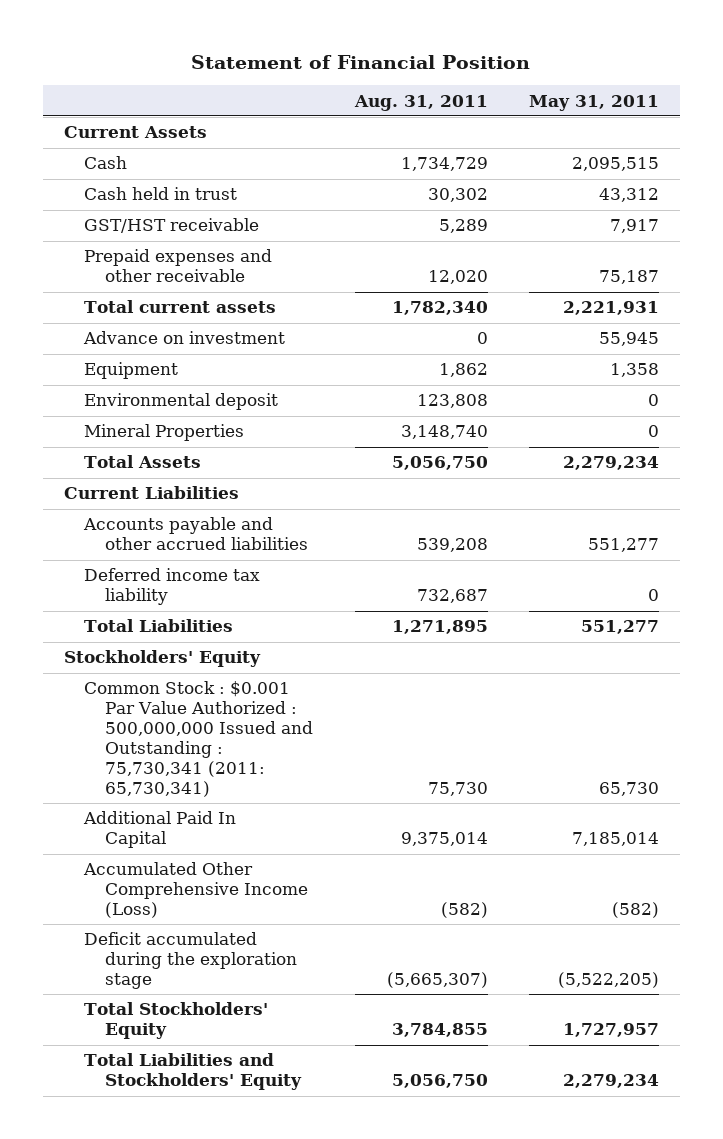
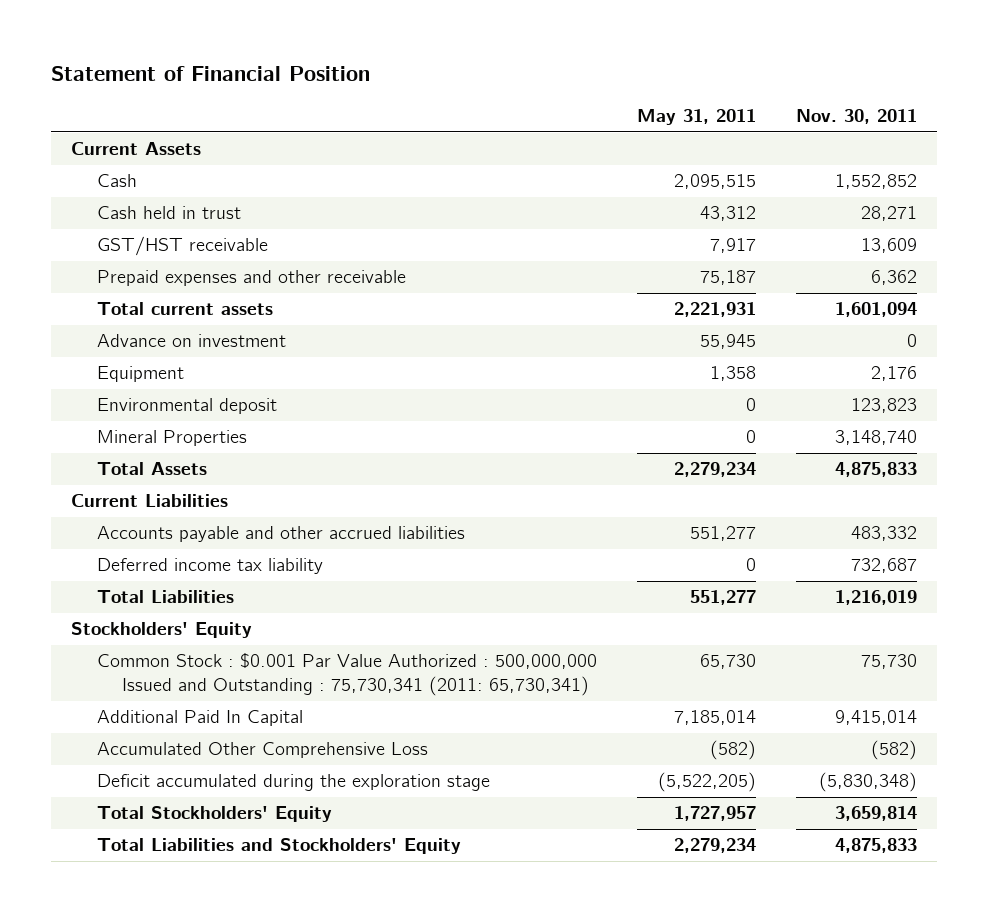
[353,94,488,111] Aug. 31, 2011 -> none
none -> [795,109,917,125] Nov. 30, 2011
[83,862,309,919] Accumulated Other Comprehensive Income (Loss) -> [96,742,428,759] Accumulated Other Comprehensive Loss

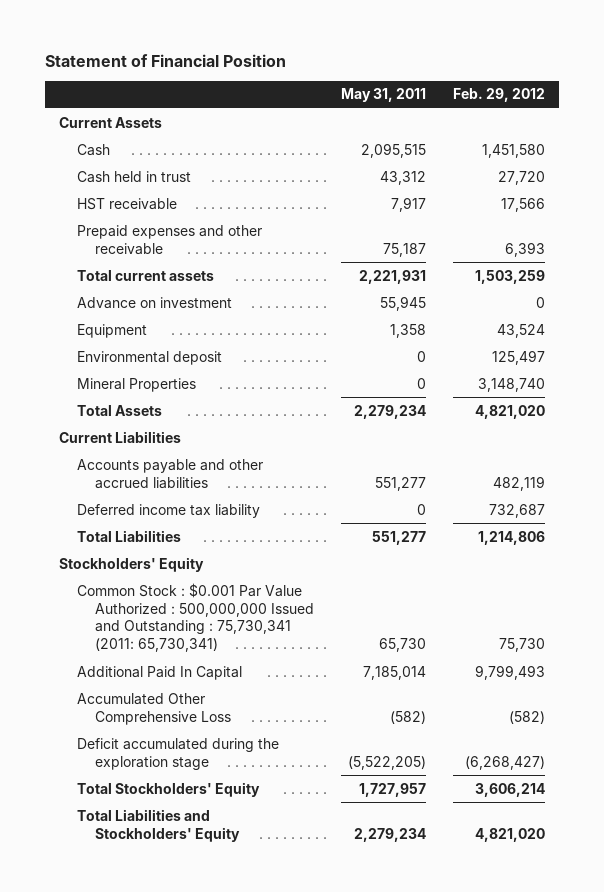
[795,109,917,125] Nov. 30, 2011 -> none
none -> [453,88,546,103] Feb. 29, 2012
[96,236,268,257] GST/HST receivable -> [76,197,177,210] HST receivable

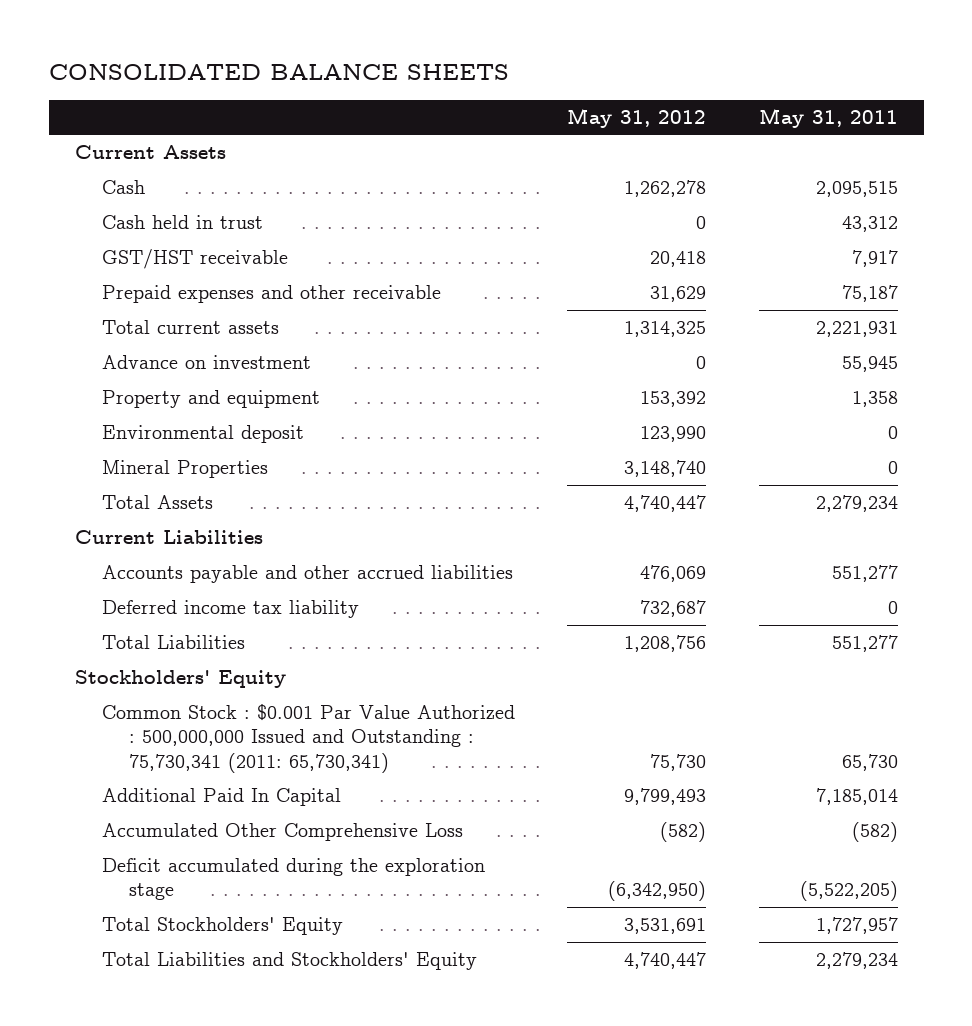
[45,53,287,67] Statement of Financial Position -> [48,63,509,80] CONSOLIDATED BALANCE SHEETS
[453,88,546,103] Feb. 29, 2012 -> none
none -> [567,107,707,128] May 31, 2012
[76,197,177,210] HST receivable -> [101,249,288,270] GST/HST receivable
[76,323,147,338] Equipment -> [101,390,320,409] Property and equipment

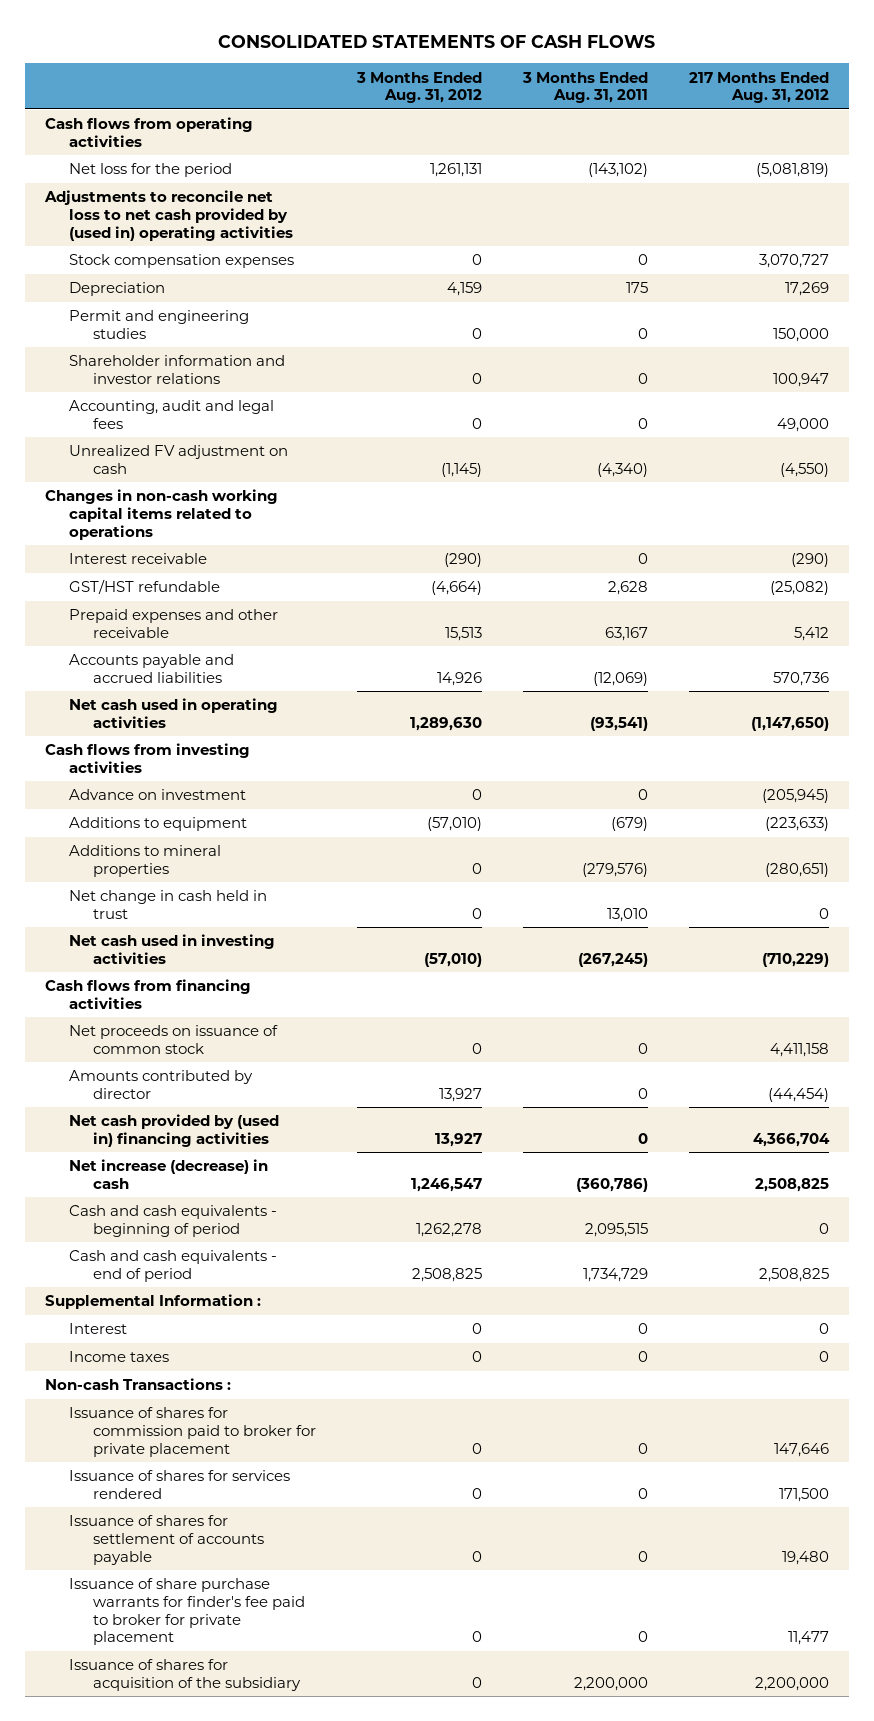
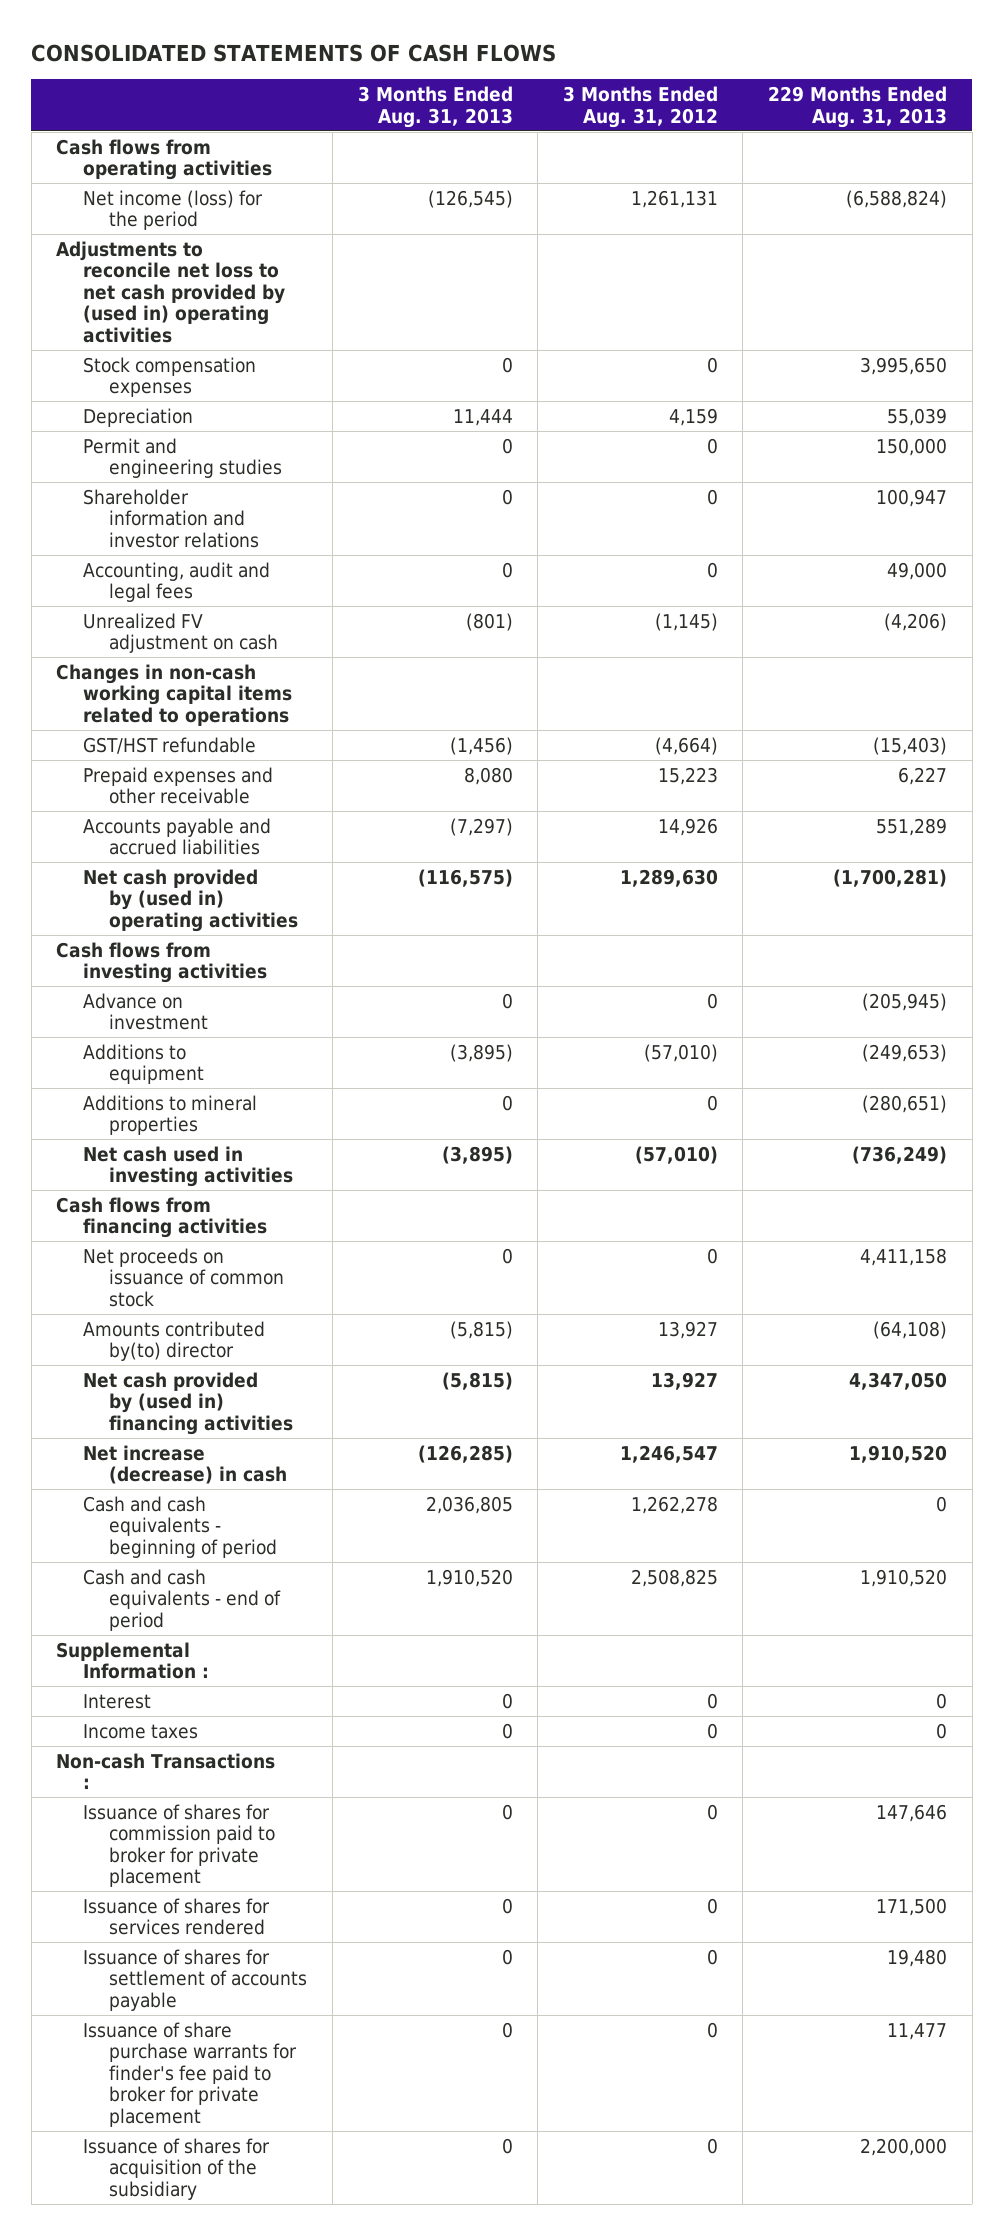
[521,71,648,104] 3 Months Ended Aug. 31, 2011 -> none
[688,71,829,104] 217 Months Ended Aug. 31, 2012 -> none
none -> [357,85,513,128] 3 Months Ended Aug. 31, 2013
none -> [767,85,947,128] 229 Months Ended Aug. 31, 2013
[69,163,233,178] Net loss for the period -> [82,189,263,231] Net income (loss) for the period
[69,553,208,565] Interest receivable -> none
[444,626,482,641] 15,513 -> [657,766,718,785] 15,223
[69,698,279,728] Net cash used in operating activities -> [82,868,299,932] Net cash provided by (used in) operating activities
[69,890,268,919] Net change in cash held in trust -> none
[69,1070,254,1099] Amounts contributed by director -> [82,1320,265,1362] Amounts contributed by(to) director

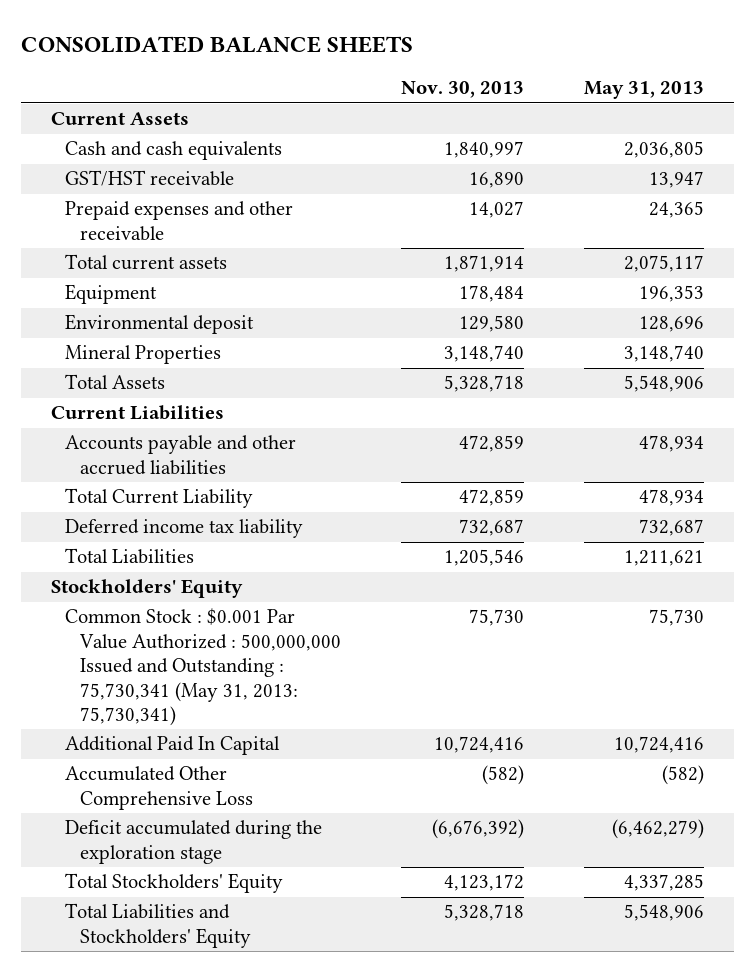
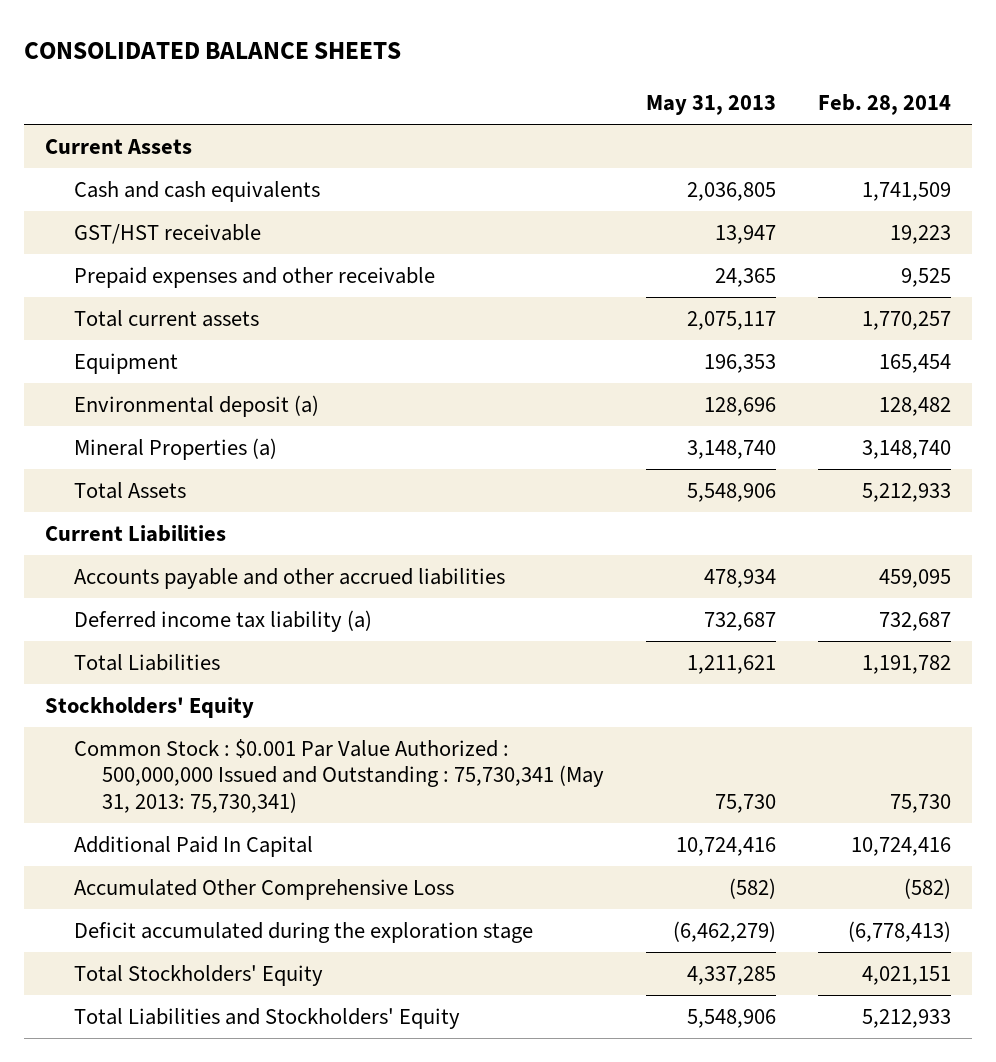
[400,81,524,99] Nov. 30, 2013 -> none
none -> [817,94,951,116] Feb. 28, 2014
[65,314,255,335] Environmental deposit -> [73,394,319,417] Environmental deposit (a)
[65,345,222,365] Mineral Properties -> [73,437,277,460] Mineral Properties (a)
[65,488,254,509] Total Current Liability -> none
[65,519,304,539] Deferred income tax liability -> [73,609,372,632] Deferred income tax liability (a)

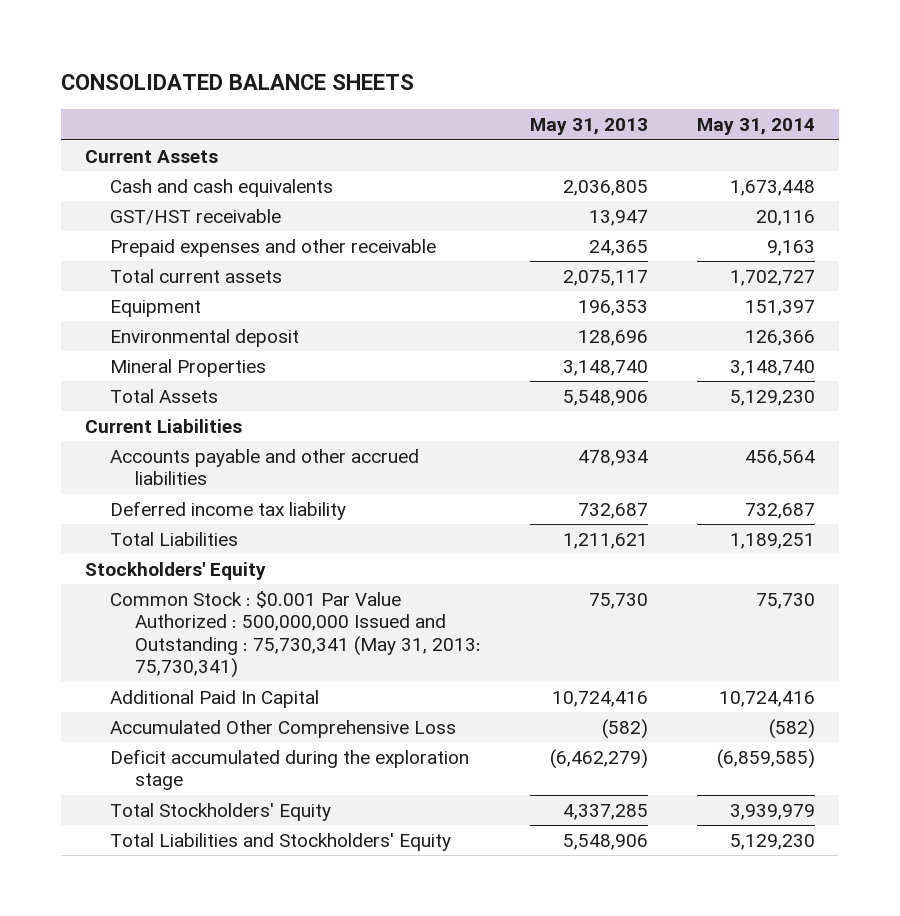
[817,94,951,116] Feb. 28, 2014 -> none
none -> [696,118,815,136] May 31, 2014
[73,394,319,417] Environmental deposit (a) -> [110,328,300,347] Environmental deposit
[73,437,277,460] Mineral Properties (a) -> [110,358,267,377] Mineral Properties
[73,609,372,632] Deferred income tax liability (a) -> [110,500,347,520] Deferred income tax liability

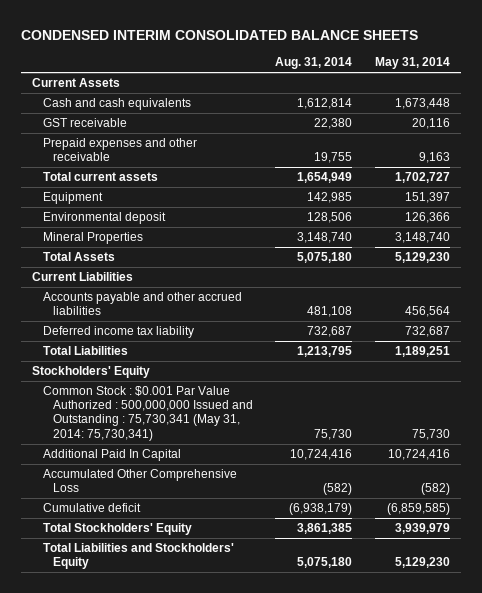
[60,74,414,91] CONSOLIDATED BALANCE SHEETS -> [21,29,419,40] CONDENSED INTERIM CONSOLIDATED BALANCE SHEETS
[529,118,648,136] May 31, 2013 -> none
none -> [275,57,353,70] Aug. 31, 2014
[110,208,282,225] GST/HST receivable -> [42,118,127,128] GST receivable
[110,590,481,679] Common Stock : $0.001 Par Value Authorized : 500,000,000 Issued and Outstanding : 75,730,341 (May 31, 2013: 75,730,341) -> [42,386,253,441] Common Stock : $0.001 Par Value Authorized : 500,000,000 Issued and Outstanding : 75,730,341 (May 31, 2014: 75,730,341)
[110,748,470,791] Deficit accumulated during the exploration stage -> [42,503,141,513] Cumulative deficit

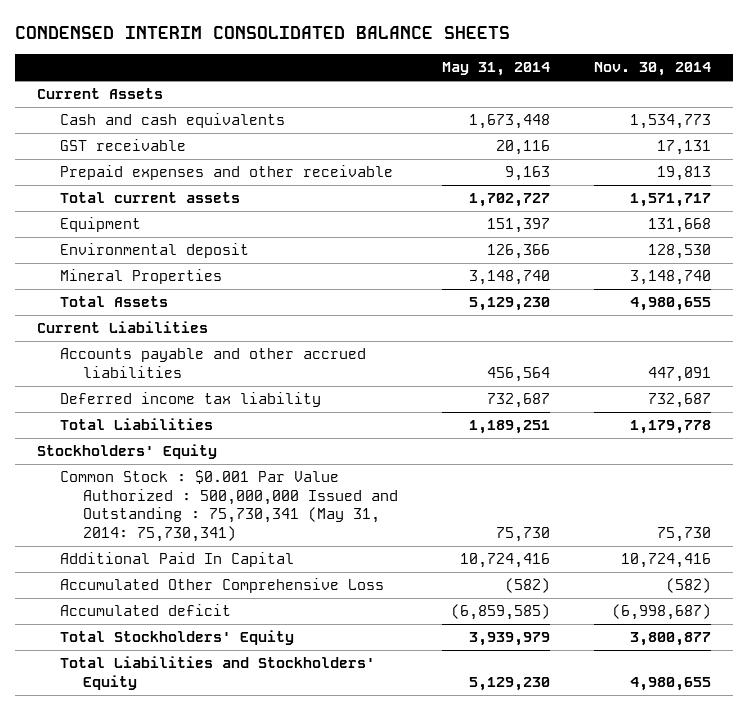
[275,57,353,70] Aug. 31, 2014 -> none
none -> [593,62,711,77] Nov. 30, 2014
[42,503,141,513] Cumulative deficit -> [60,604,232,617] Accumulated deficit

